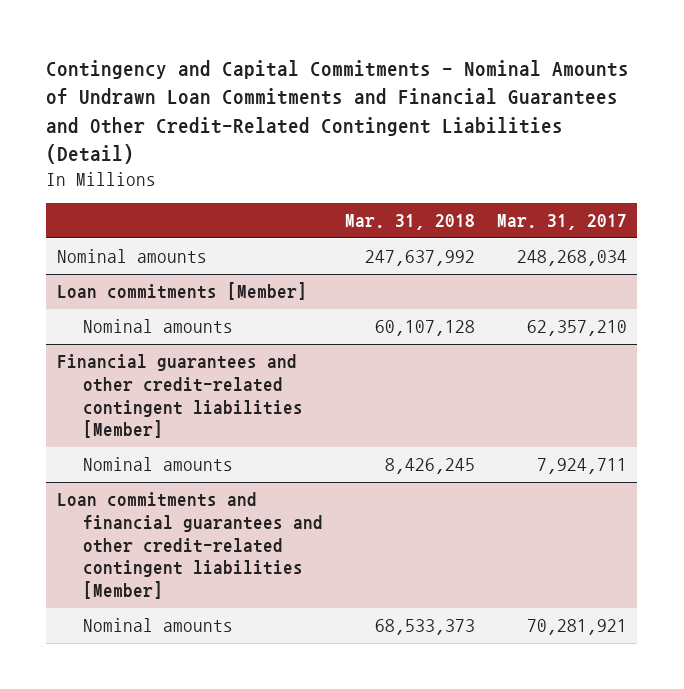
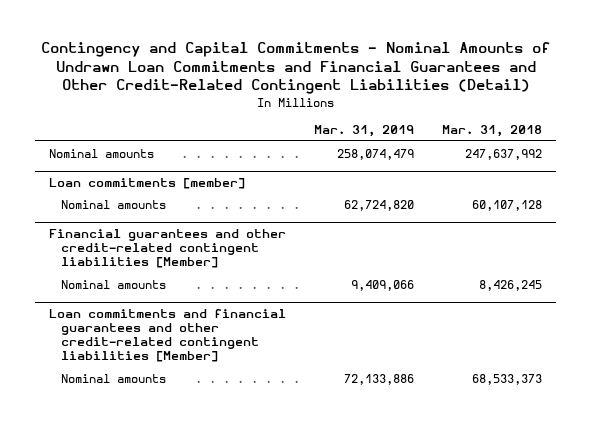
[496,214,627,231] Mar. 31, 2017 -> none
none -> [314,125,415,138] Mar. 31, 2019
[57,282,308,301] Loan commitments [Member] -> [48,177,245,189] Loan commitments [member]

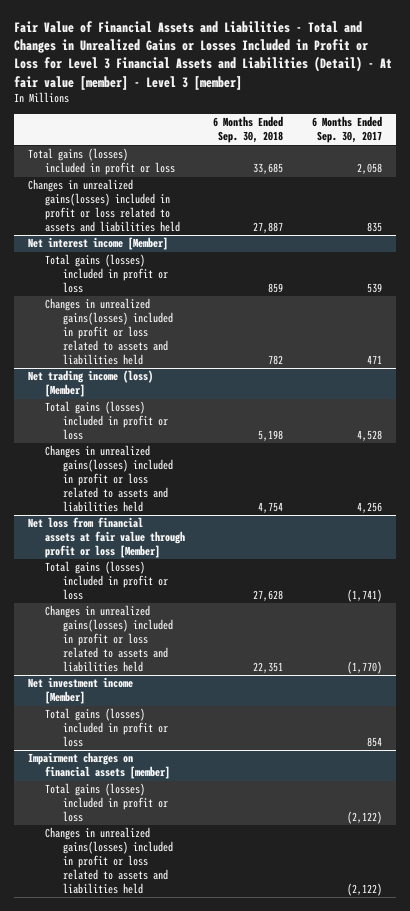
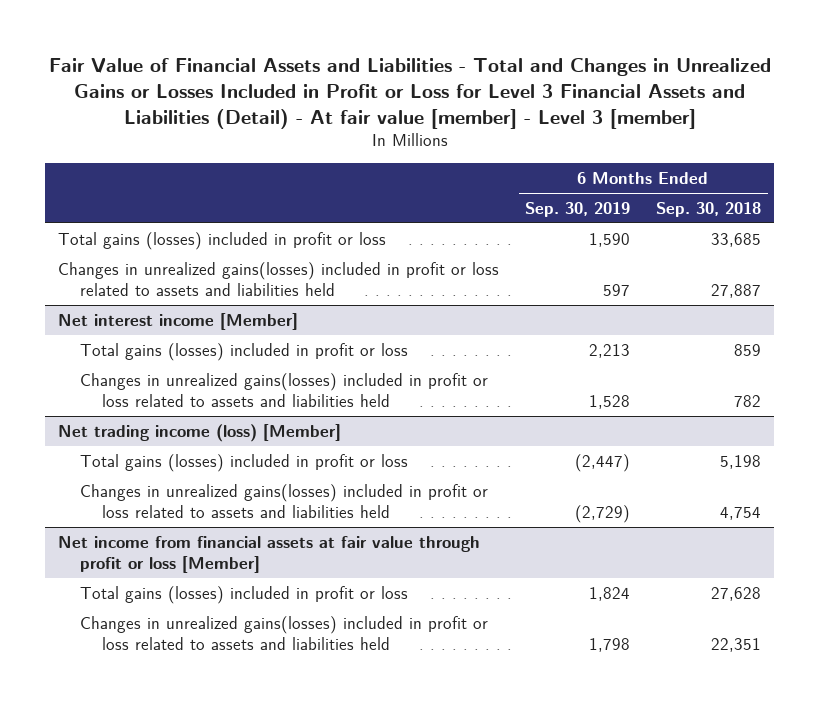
[311,116,382,144] 6 Months Ended Sep. 30, 2017 -> none
none -> [525,201,631,217] Sep. 30, 2019
[28,517,186,559] Net loss from financial assets at fair value through profit or loss [Member] -> [58,535,481,574] Net income from financial assets at fair value through profit or loss [Member]
[28,677,134,705] Net investment income [Member] -> none
[45,708,168,748] Total gains (losses) included in profit or loss -> none
[28,752,171,780] Impairment charges on financial assets [member] -> none
[45,783,168,823] Total gains (losses) included in profit or loss -> none
[45,827,173,894] Changes in unrealized gains(losses) included in profit or loss related to assets and liabilities held -> none

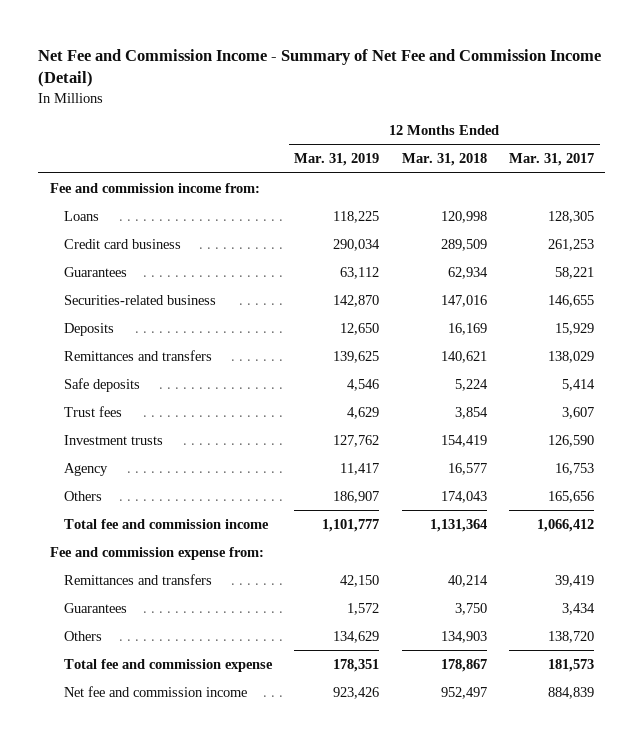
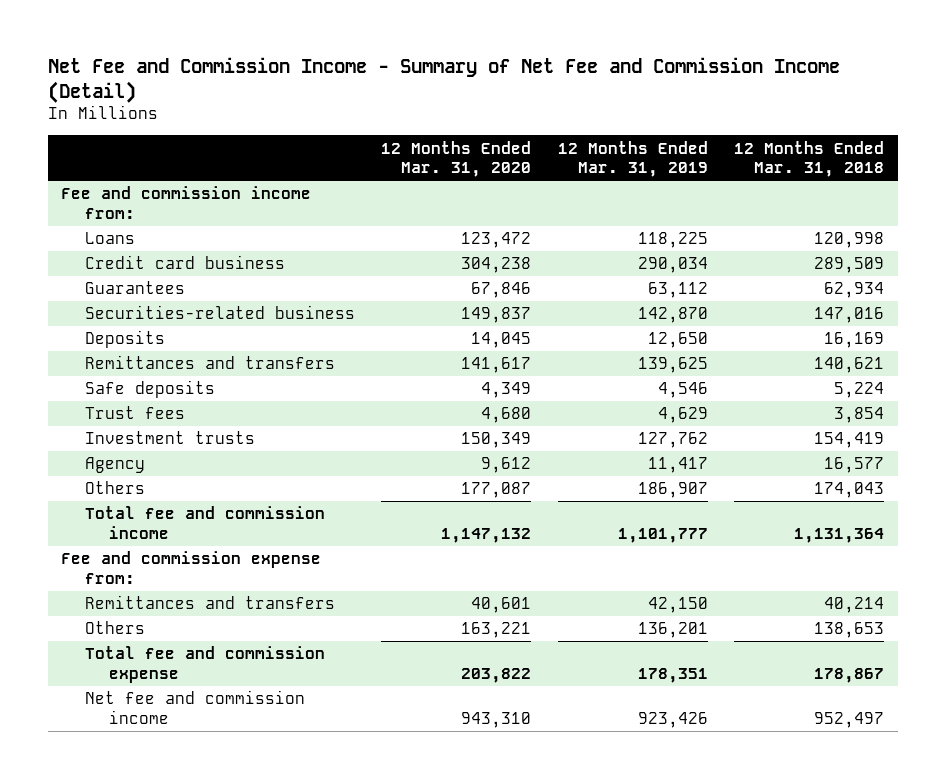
[509,153,595,167] Mar. 31, 2017 -> none
none -> [381,140,532,178] 12 Months Ended Mar. 31, 2020
[63,602,127,613] Guarantees -> none
[333,630,380,643] 134,629 -> [637,622,708,639] 136,201
[440,630,487,643] 134,903 -> [814,622,885,639] 138,653

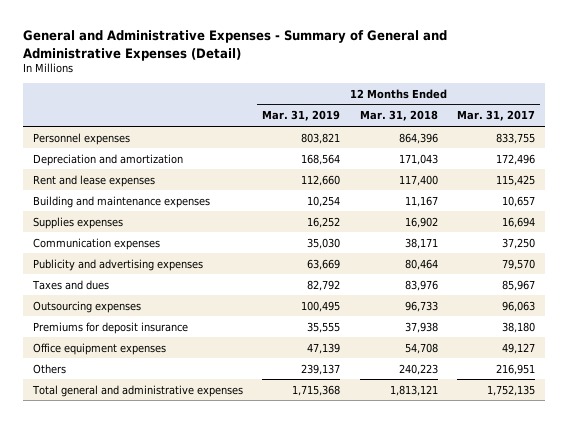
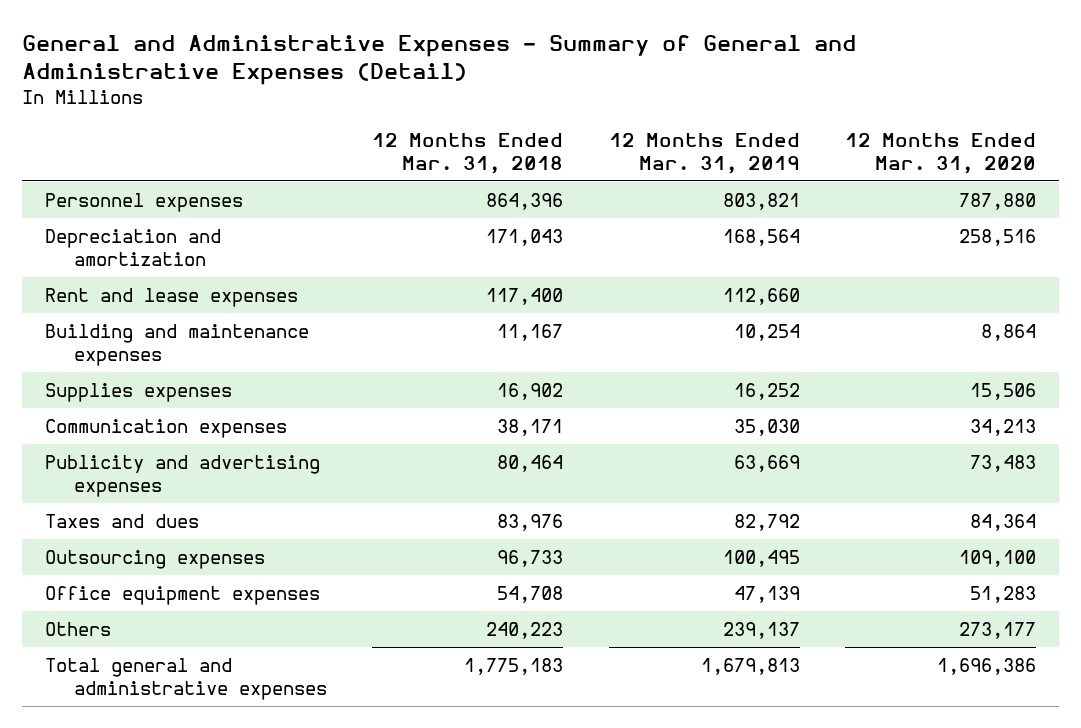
[457,110,536,122] Mar. 31, 2017 -> none
none -> [844,133,1036,175] 12 Months Ended Mar. 31, 2020
[32,321,188,334] Premiums for deposit insurance -> none
[292,384,341,396] 1,715,368 -> [700,657,800,675] 1,679,813
[389,384,438,396] 1,813,121 -> [464,657,564,675] 1,775,183

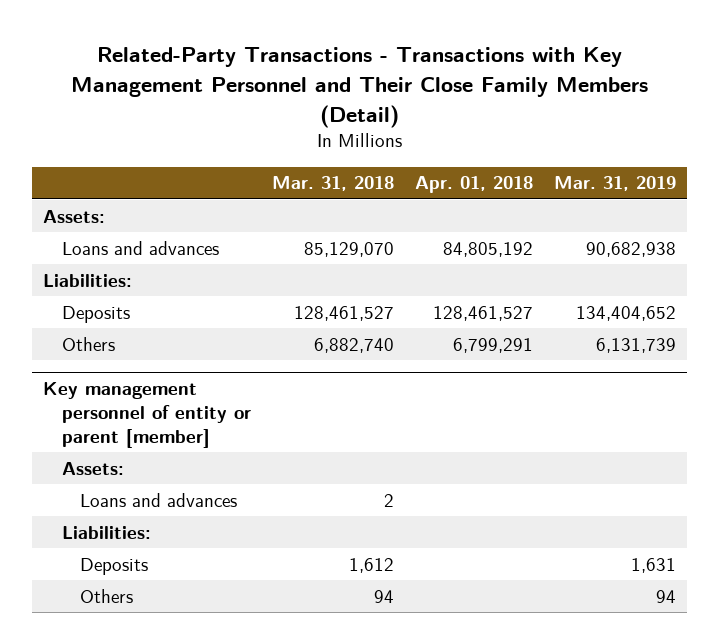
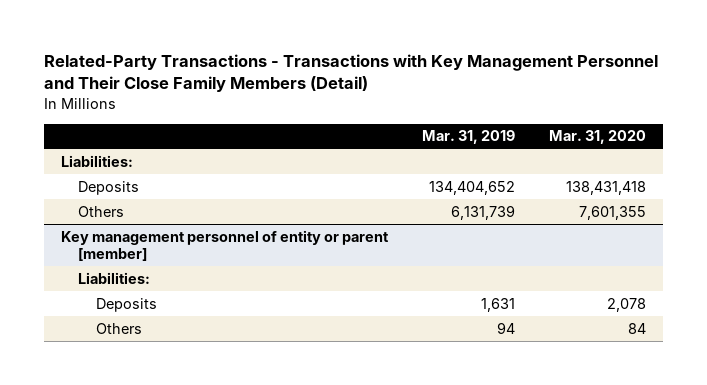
[271,176,394,192] Mar. 31, 2018 -> none
[415,176,534,194] Apr. 01, 2018 -> none
none -> [549,130,647,145] Mar. 31, 2020
[43,209,106,223] Assets: -> none
[61,240,219,255] Loans and advances -> none
[61,461,124,475] Assets: -> none
[80,492,238,507] Loans and advances -> none

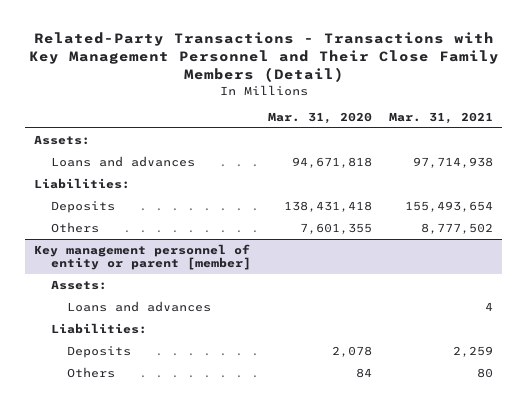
[422,130,516,145] Mar. 31, 2019 -> none
none -> [389,112,494,125] Mar. 31, 2021
none -> [33,134,90,145] Assets:
none -> [50,155,195,167] Loans and advances
none -> [50,279,107,290] Assets:
none -> [67,300,212,312] Loans and advances

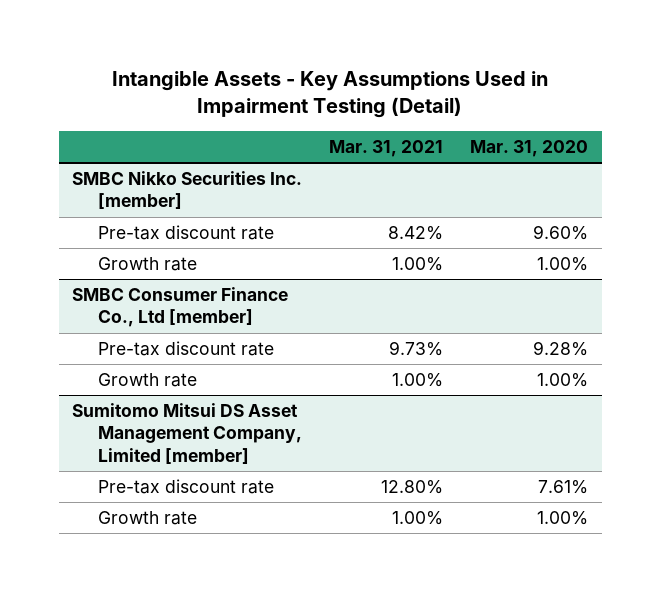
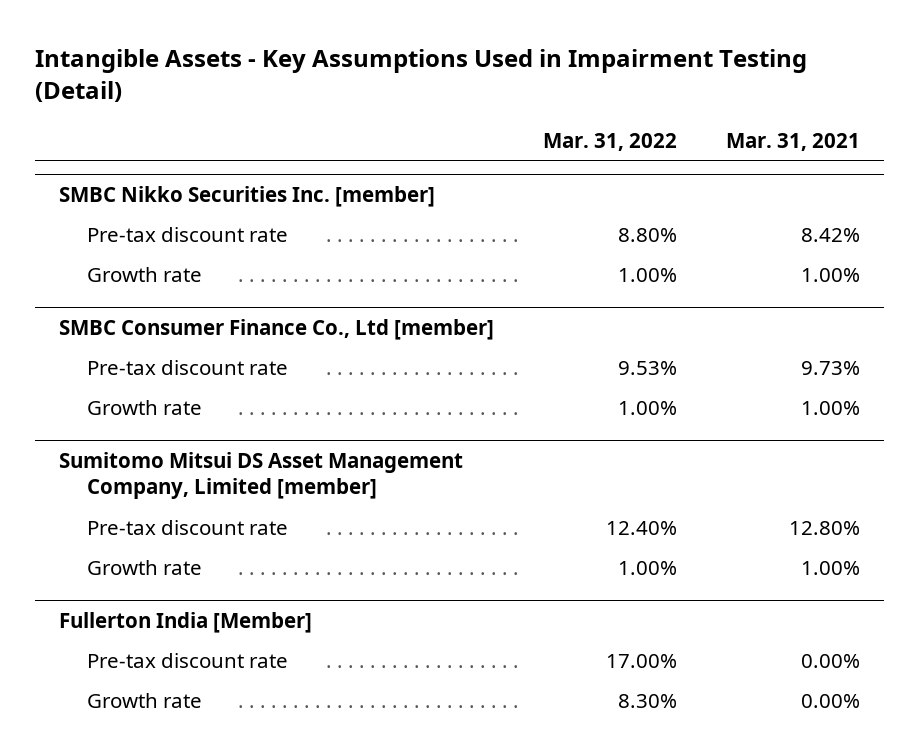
[470,139,589,157] Mar. 31, 2020 -> none
none -> [543,132,678,151] Mar. 31, 2022
none -> [59,611,313,633] Fullerton India [Member]
none -> [87,652,289,668] Pre-tax discount rate
none -> [87,692,203,708] Growth rate

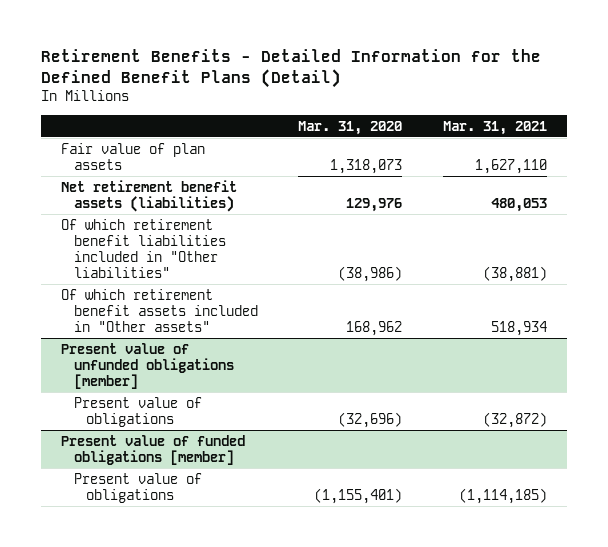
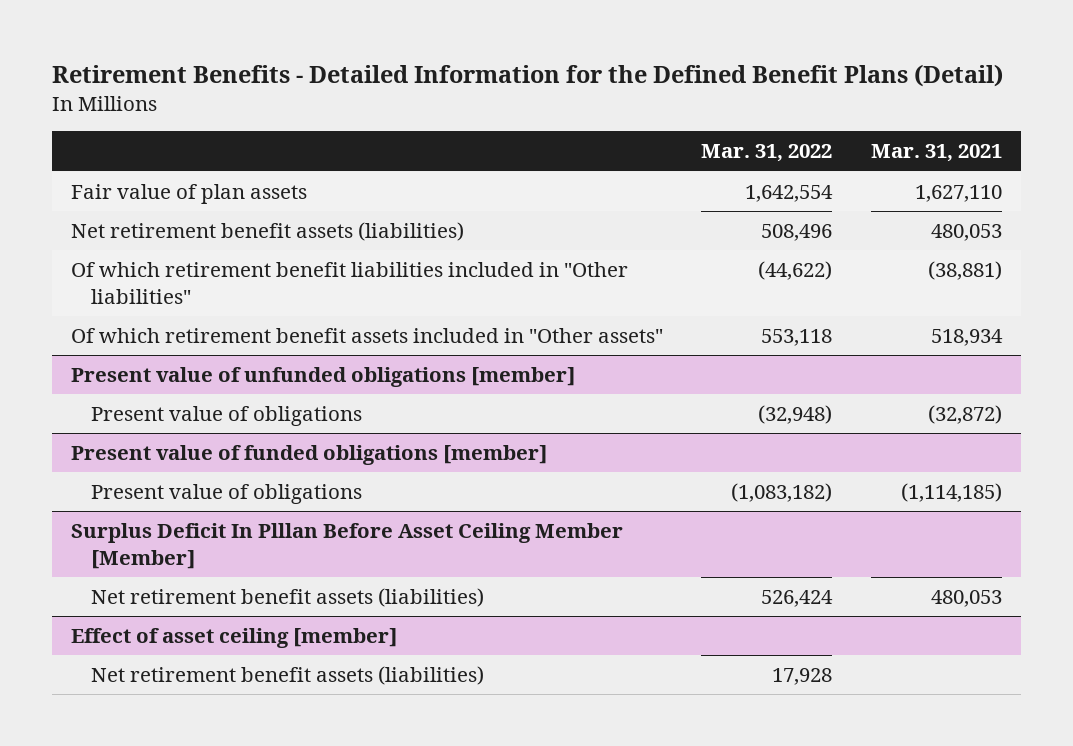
[298,120,403,135] Mar. 31, 2020 -> none
none -> [701,144,833,163] Mar. 31, 2022
none -> [70,523,623,569] Surplus Deficit In Plllan Before Asset Ceiling Member [Member]
none -> [90,588,484,608] Net retirement benefit assets (liabilities)
none -> [70,628,397,649] Effect of asset ceiling [member]
none -> [90,666,484,686] Net retirement benefit assets (liabilities)

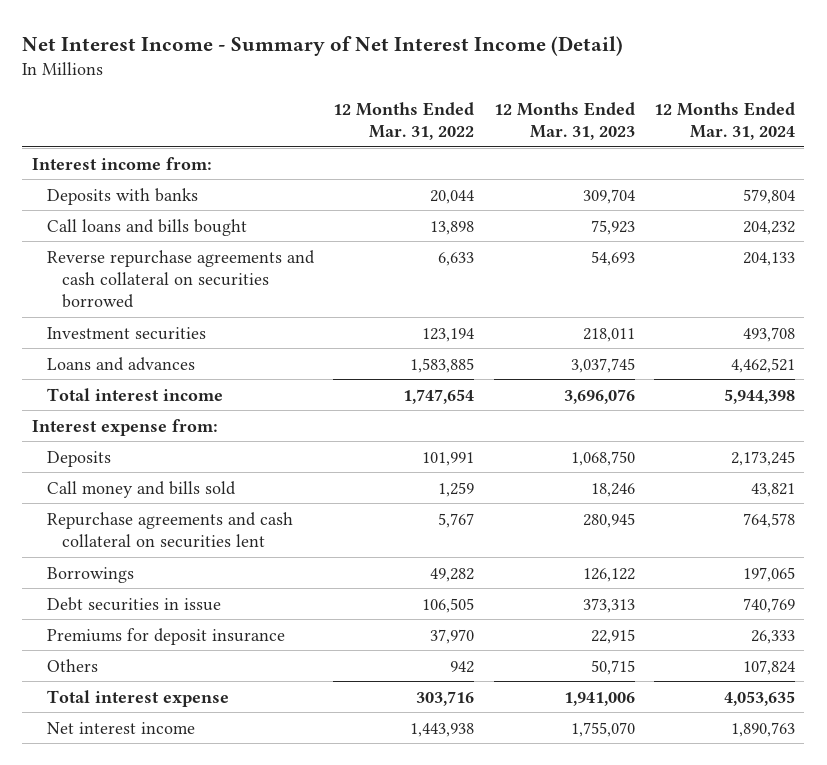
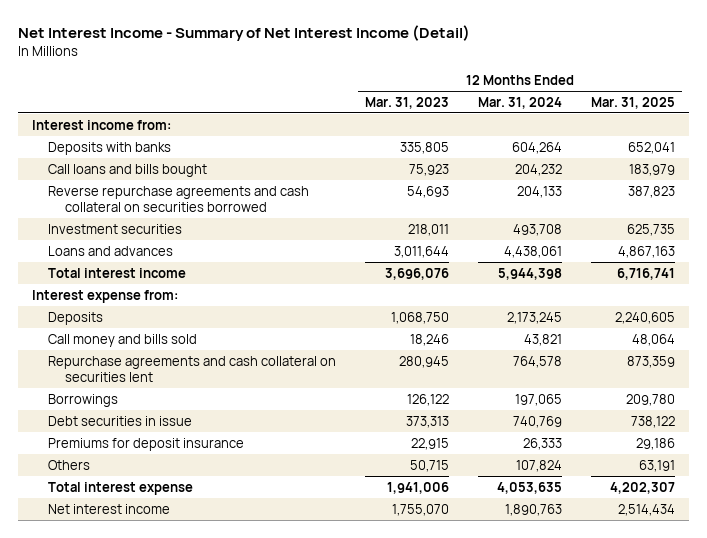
[333,101,475,141] 12 Months Ended Mar. 31, 2022 -> none
none -> [590,96,675,109] Mar. 31, 2025
[582,188,635,204] 309,704 -> [400,141,450,154] 335,805
[742,188,795,204] 579,804 -> [511,141,562,154] 604,264
[570,357,635,373] 3,037,745 -> [394,245,450,258] 3,011,644
[730,357,795,373] 4,462,521 -> [503,245,562,258] 4,438,061

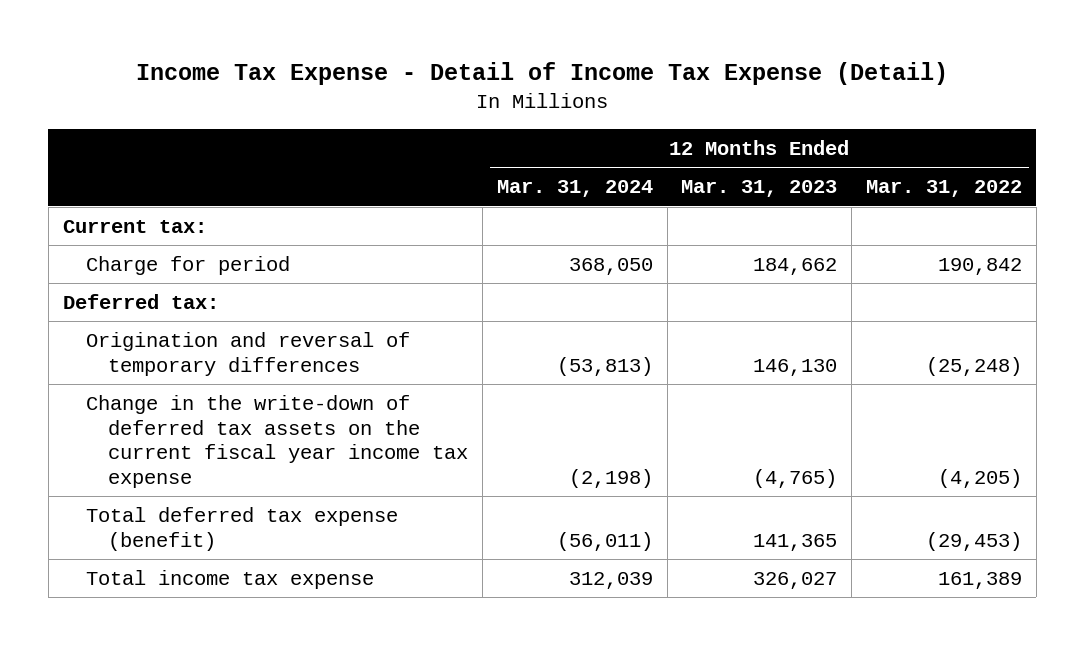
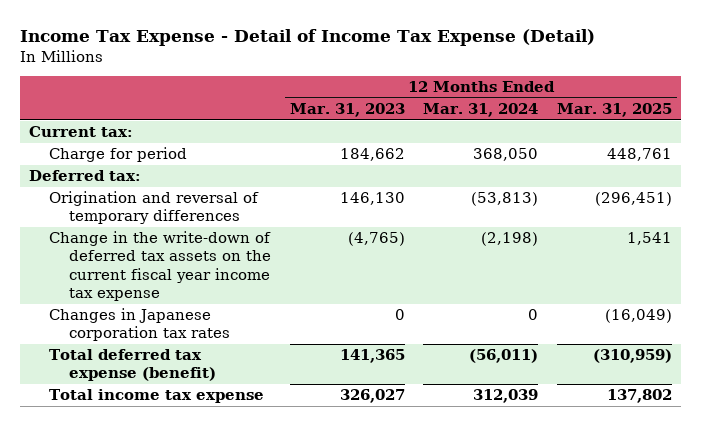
[865,180,1022,198] Mar. 31, 2022 -> none
none -> [557,102,673,117] Mar. 31, 2025
none -> [49,308,230,342] Changes in Japanese corporation tax rates

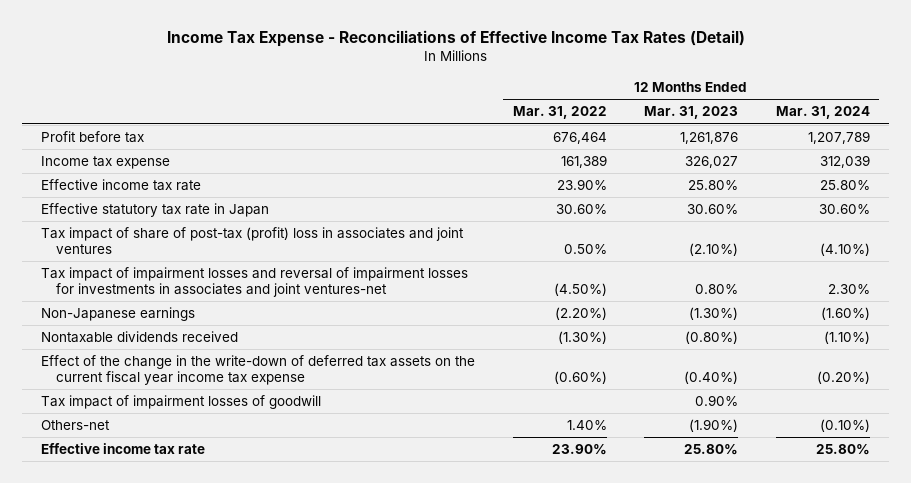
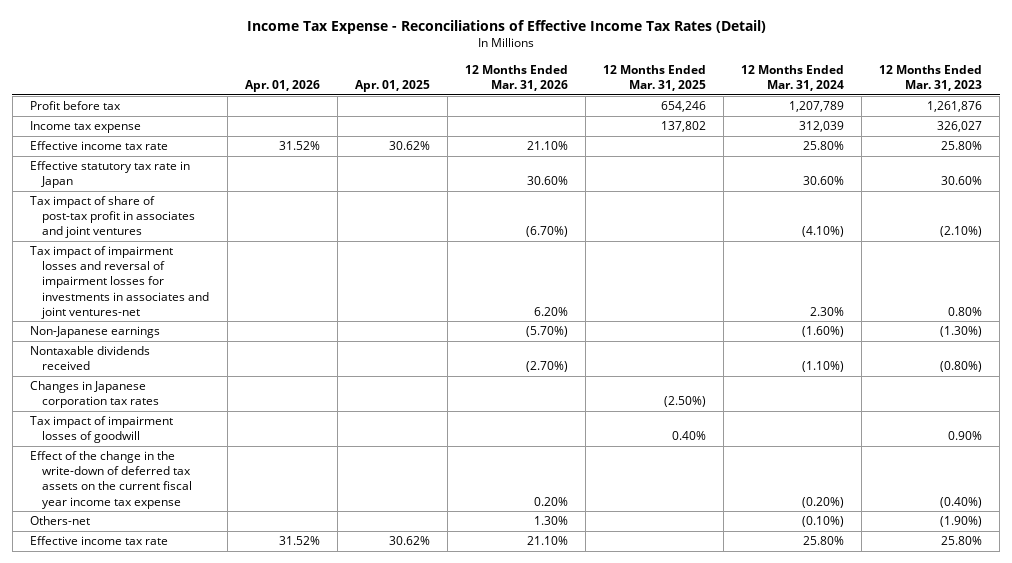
[512,106,607,120] Mar. 31, 2022 -> none
none -> [244,80,320,93] Apr. 01, 2026
none -> [354,80,430,93] Apr. 01, 2025
none -> [464,65,568,92] 12 Months Ended Mar. 31, 2026
none -> [602,65,706,92] 12 Months Ended Mar. 31, 2025
[41,227,465,254] Tax impact of share of post-tax (profit) loss in associates and joint ventures -> [29,196,196,239] Tax impact of share of post-tax profit in associates and joint ventures
none -> [29,381,160,409] Changes in Japanese corporation tax rates
[41,355,476,385] Effect of the change in the write-down of deferred tax assets on the current fiscal year income tax expense -> [29,451,193,509] Effect of the change in the write-down of deferred tax assets on the current fiscal year income tax expense

